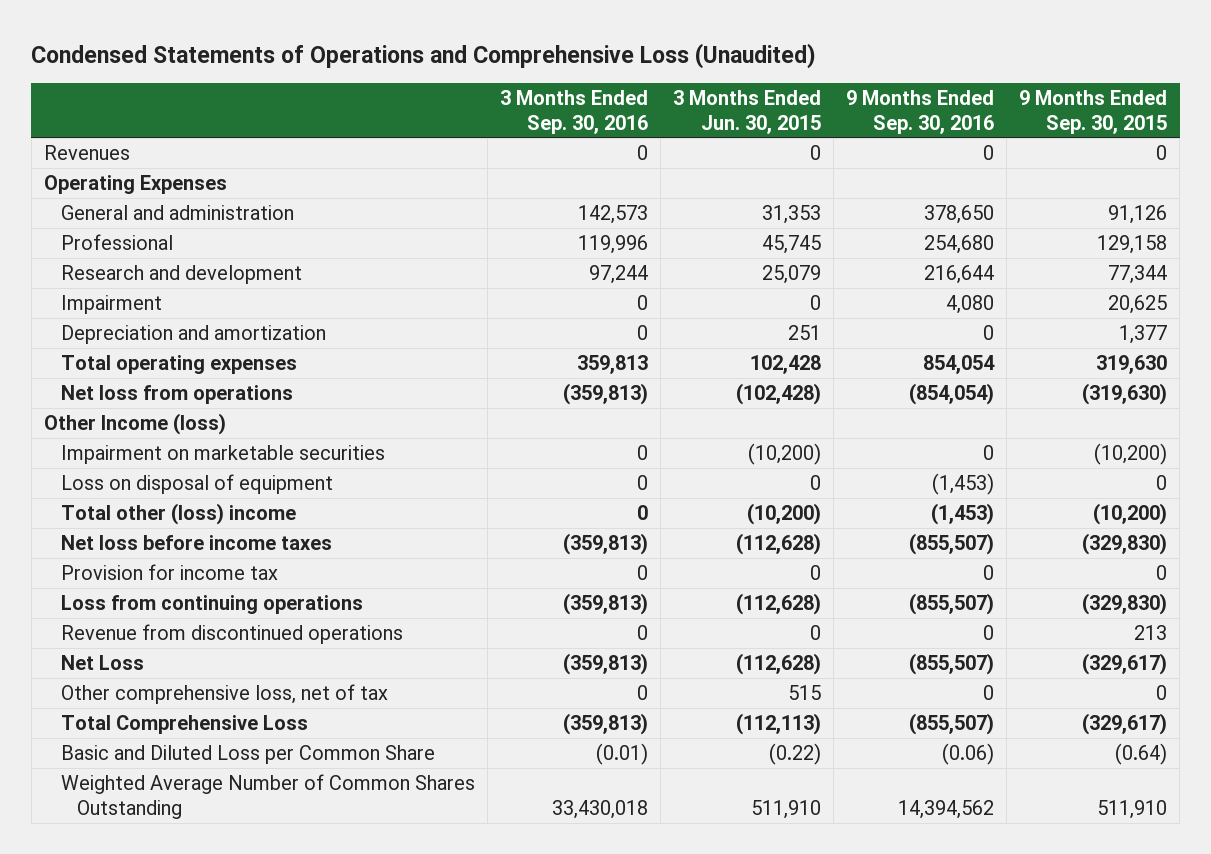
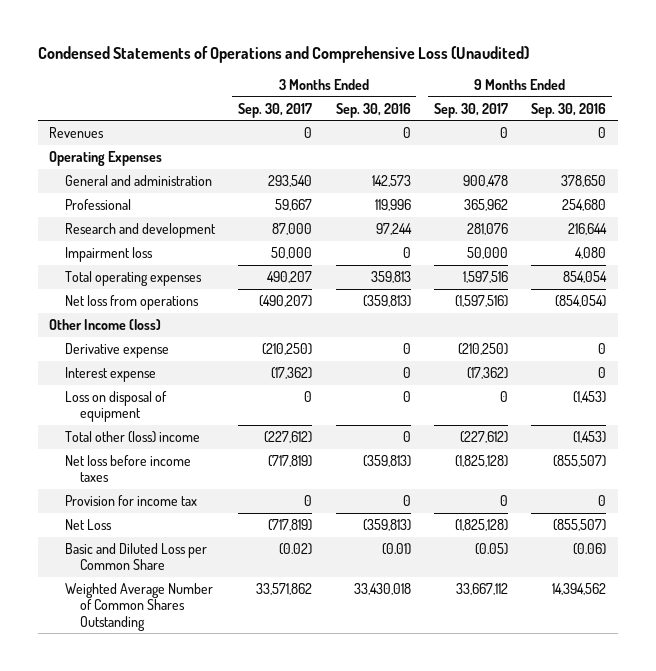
[672,89,821,134] 3 Months Ended Jun. 30, 2015 -> none
[1018,89,1167,134] 9 Months Ended Sep. 30, 2015 -> none
none -> [238,102,313,118] Sep. 30, 2017
none -> [433,102,508,118] Sep. 30, 2017
[60,325,326,345] Depreciation and amortization -> none
[60,295,162,315] Impairment -> [64,246,153,262] Impairment loss
[60,445,385,465] Impairment on marketable securities -> none
none -> [64,342,169,358] Derivative expense
none -> [64,366,156,382] Interest expense
[60,595,363,615] Loss from continuing operations -> none
[60,624,403,645] Revenue from discontinued operations -> none
[60,684,388,705] Other comprehensive loss, net of tax -> none
[60,715,308,735] Total Comprehensive Loss -> none

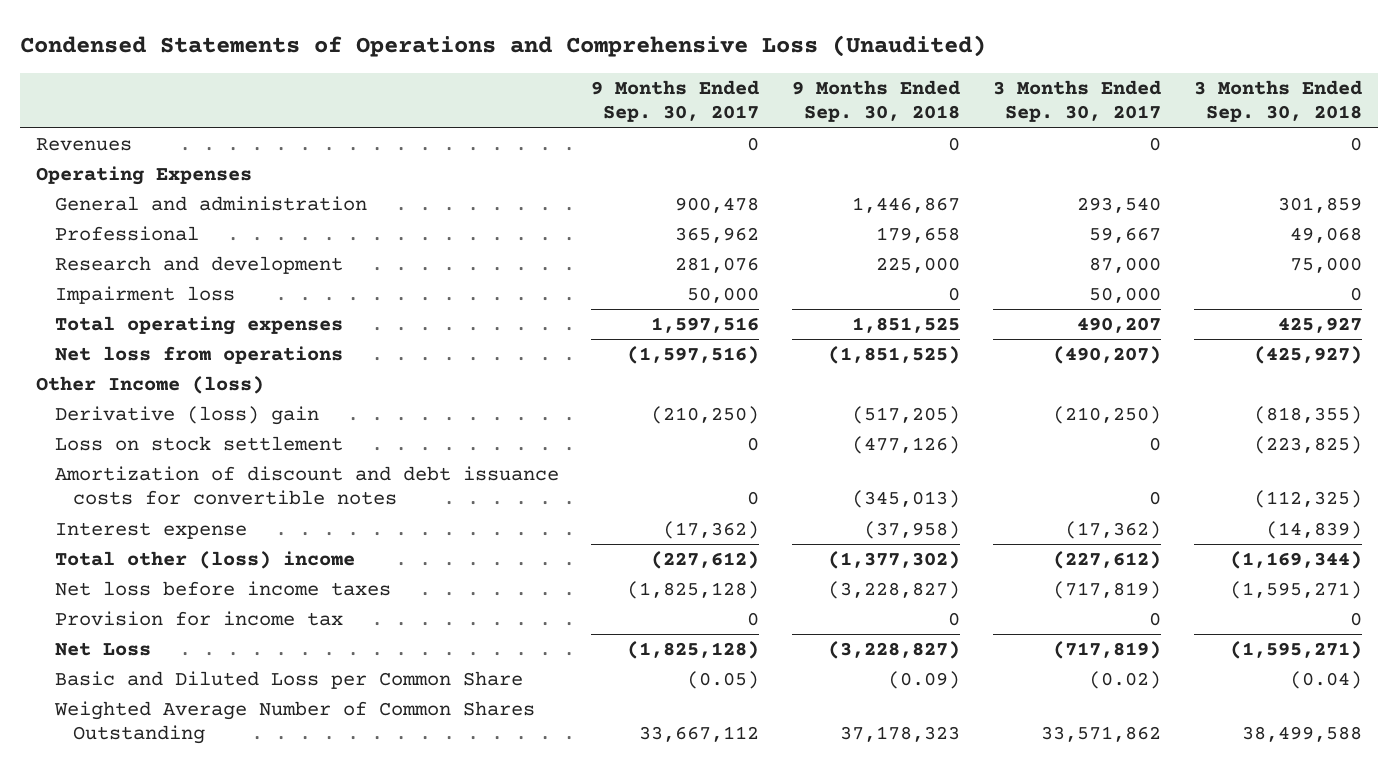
[335,102,411,118] Sep. 30, 2016 -> none
[531,102,607,118] Sep. 30, 2016 -> none
none -> [792,80,961,123] 9 Months Ended Sep. 30, 2018
none -> [1193,80,1362,123] 3 Months Ended Sep. 30, 2018
[64,342,169,358] Derivative expense -> [54,406,319,426] Derivative (loss) gain
none -> [54,436,343,452] Loss on stock settlement
none -> [54,466,559,506] Amortization of discount and debt issuance costs for convertible notes
[64,390,167,423] Loss on disposal of equipment -> none

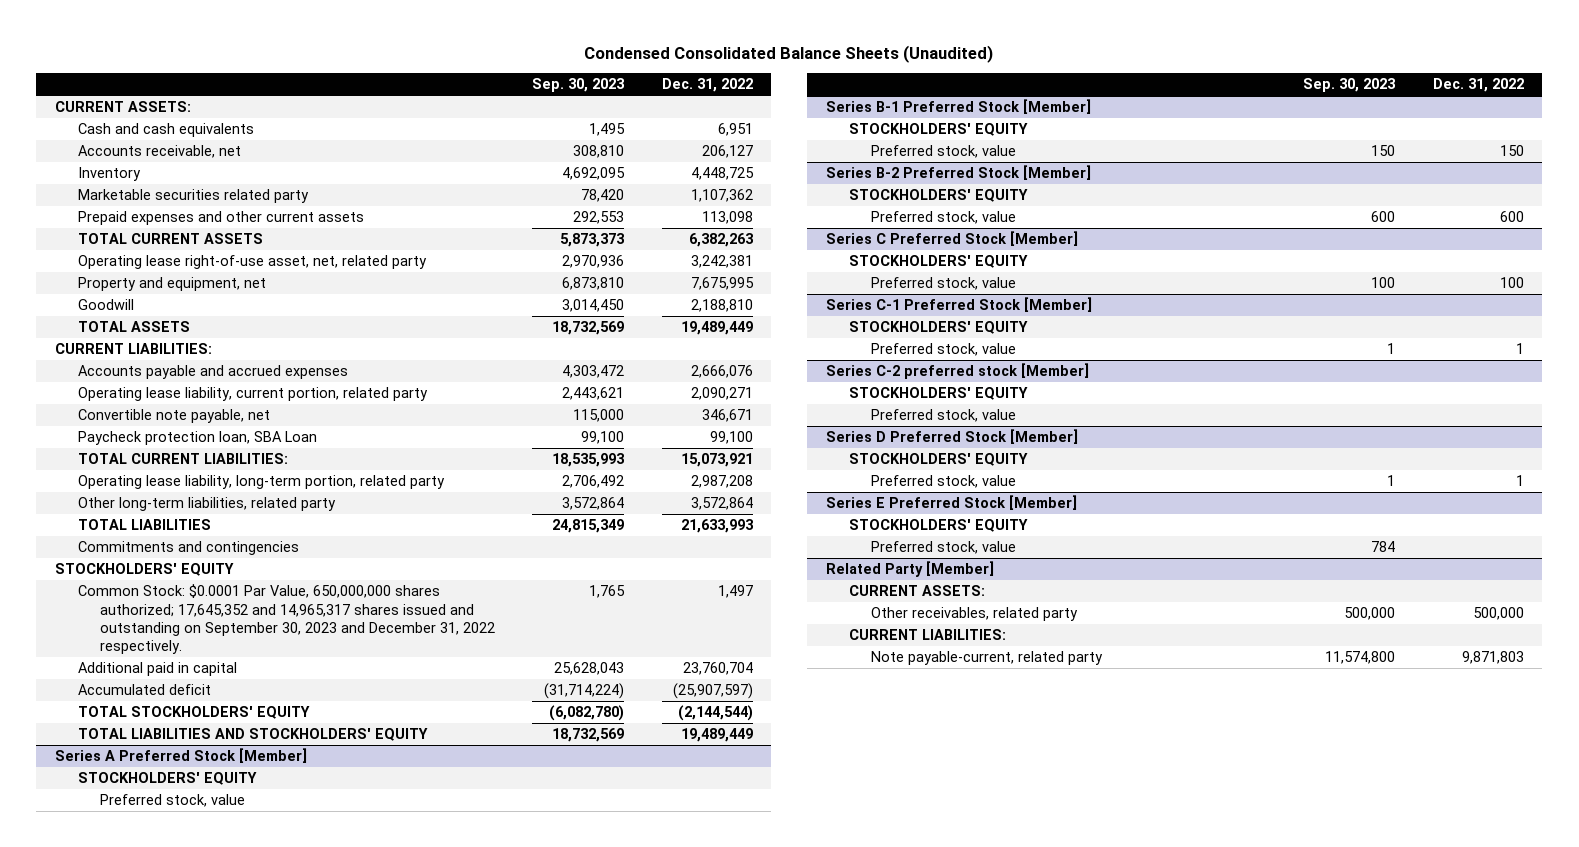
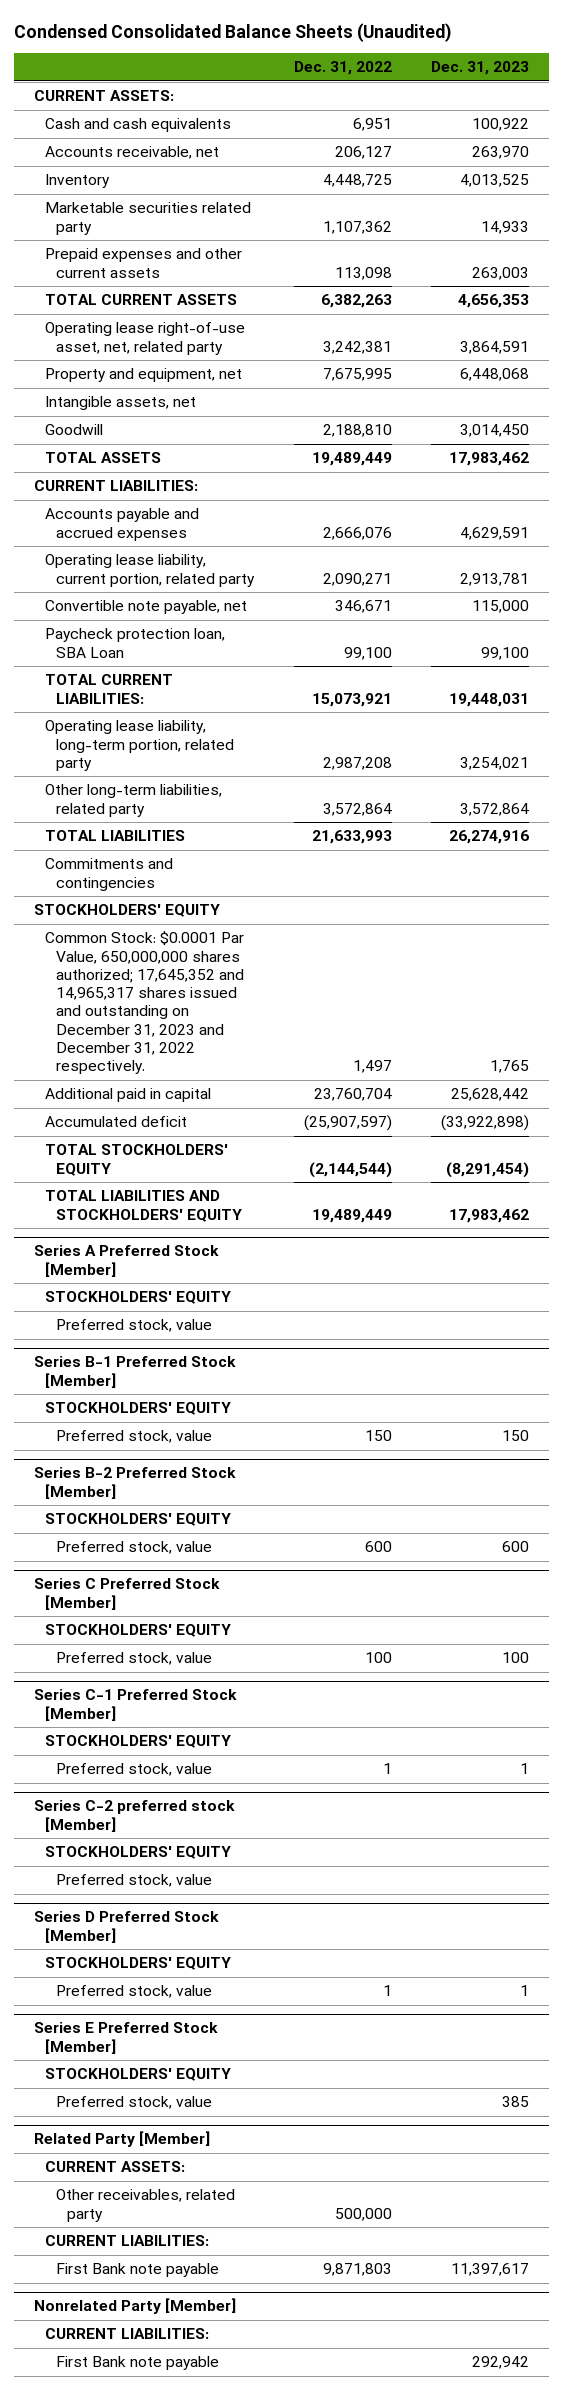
[532,78,626,93] Sep. 30, 2023 -> none
none -> [431,61,530,76] Dec. 31, 2023
none -> [44,396,196,411] Intangible assets, net
[77,584,496,655] Common Stock: $0.0001 Par Value, 650,000,000 shares authorized; 17,645,352 and 14,965,317 shares issued and outstanding on September 30, 2023 and December 31, 2022 respectively. -> [44,931,244,1075] Common Stock: $0.0001 Par Value, 650,000,000 shares authorized; 17,645,352 and 14,965,317 shares issued and outstanding on December 31, 2023 and December 31, 2022 respectively.
[871,651,1104,666] Note payable-current, related party -> [55,2263,219,2278] First Bank note payable
none -> [33,2298,236,2315] Nonrelated Party [Member]
none -> [44,2328,209,2340] CURRENT LIABILITIES:
none -> [55,2356,219,2371] First Bank note payable

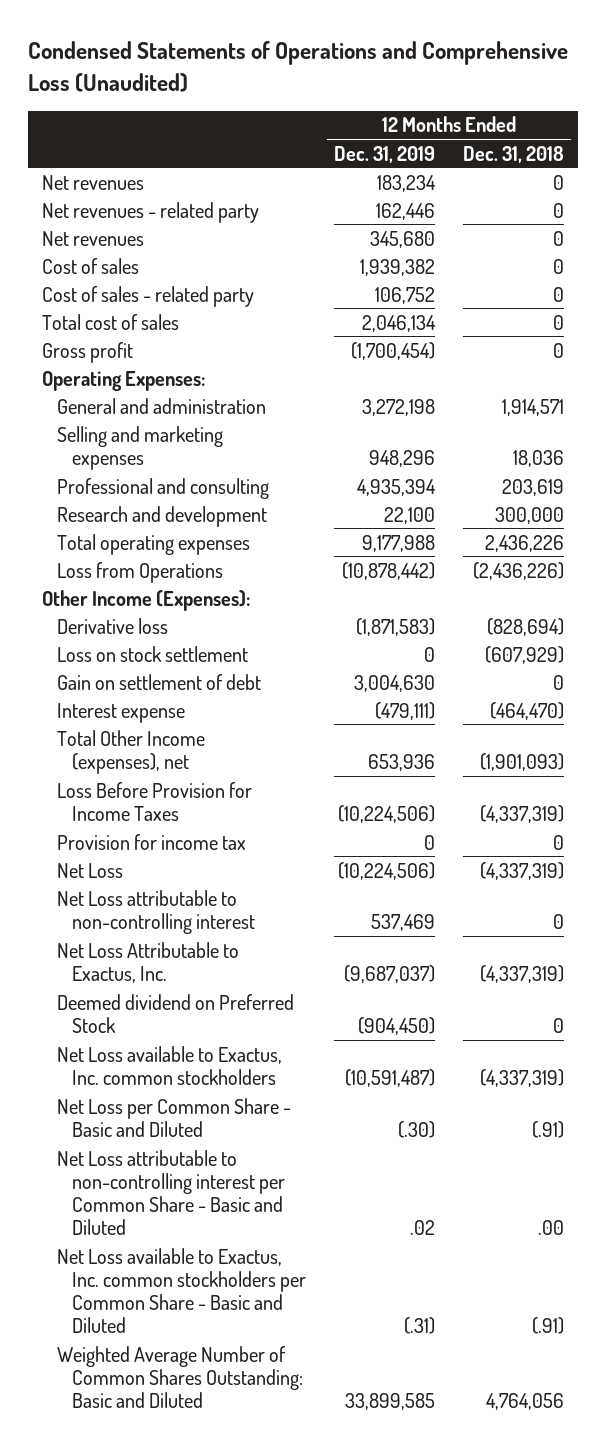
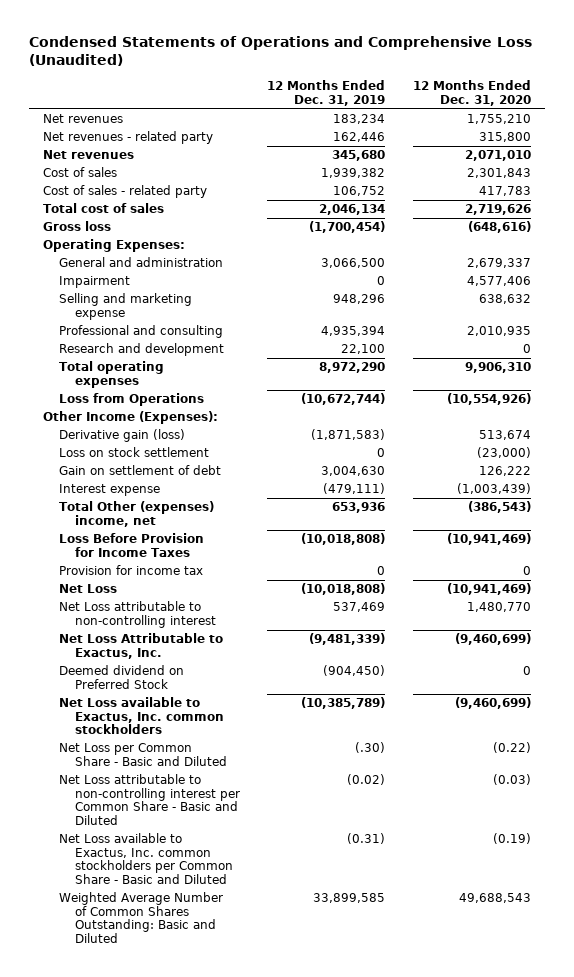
[463,145,565,163] Dec. 31, 2018 -> none
none -> [413,80,532,106] 12 Months Ended Dec. 31, 2020
[42,341,134,363] Gross profit -> [42,221,111,232] Gross loss
[362,398,436,416] 3,272,198 -> [321,258,386,269] 3,066,500
none -> [58,276,130,289] Impairment
[57,425,224,470] Selling and marketing expenses -> [58,293,192,320] Selling and marketing expense
[362,534,436,552] 9,177,988 -> [319,362,386,374] 8,972,290
[342,561,436,580] (10,878,442) -> [301,393,386,406] (10,672,744)
[57,617,169,634] Derivative loss -> [58,429,185,443] Derivative gain (loss)
[57,729,206,774] Total Other Income (expenses), net -> [58,501,214,527] Total Other (expenses) income, net
[338,804,436,823] (10,224,506) -> [301,533,386,546] (10,018,808)
[338,861,436,880] (10,224,506) -> [301,583,386,596] (10,018,808)
[344,964,436,983] (9,687,037) -> [309,633,386,646] (9,481,339)
[345,1068,436,1087] (10,591,487) -> [301,697,386,710] (10,385,789)
[410,1220,436,1236] .02 -> [347,774,386,786] (0.02)
[404,1317,436,1335] (.31) -> [347,833,386,845] (0.31)

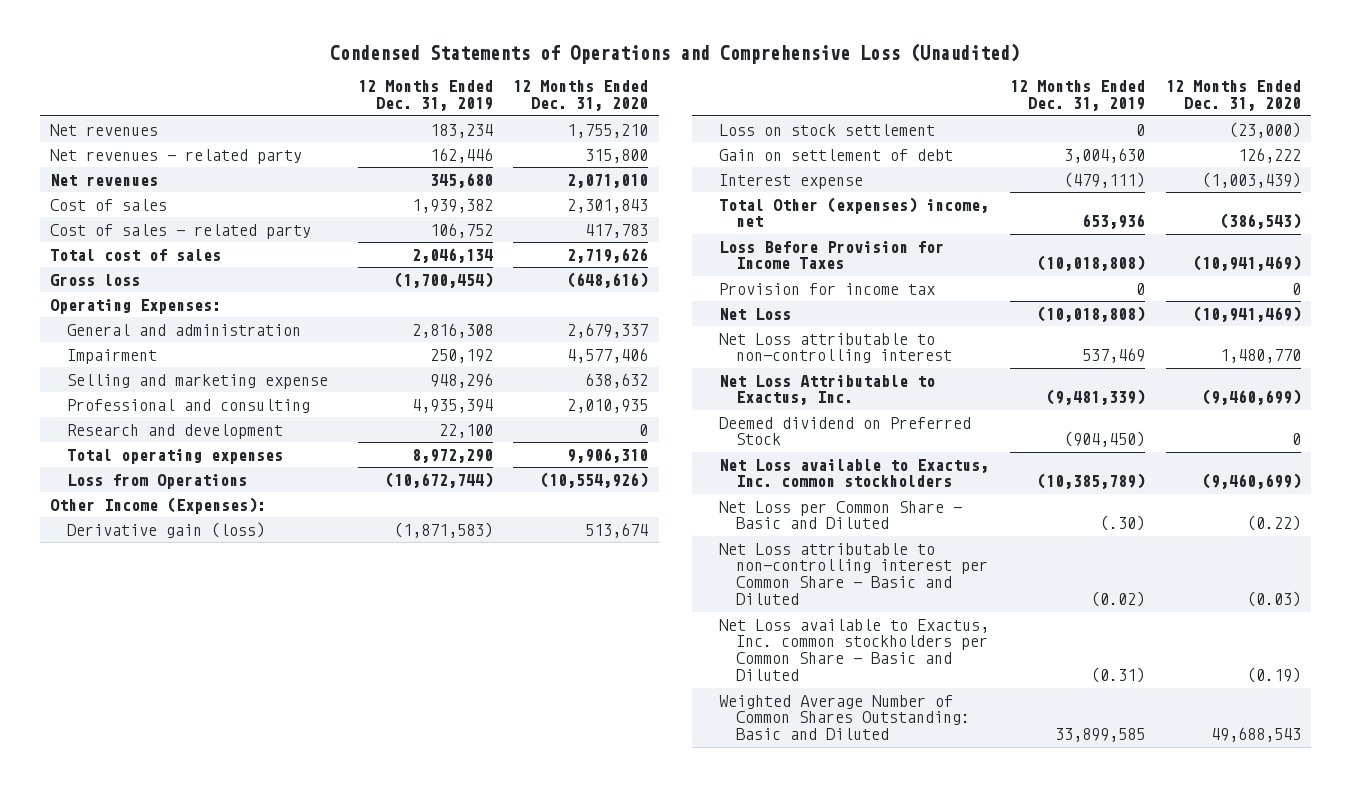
[321,258,386,269] 3,066,500 -> [411,322,493,338] 2,816,308
[377,276,386,286] 0 -> [429,348,493,363] 250,192

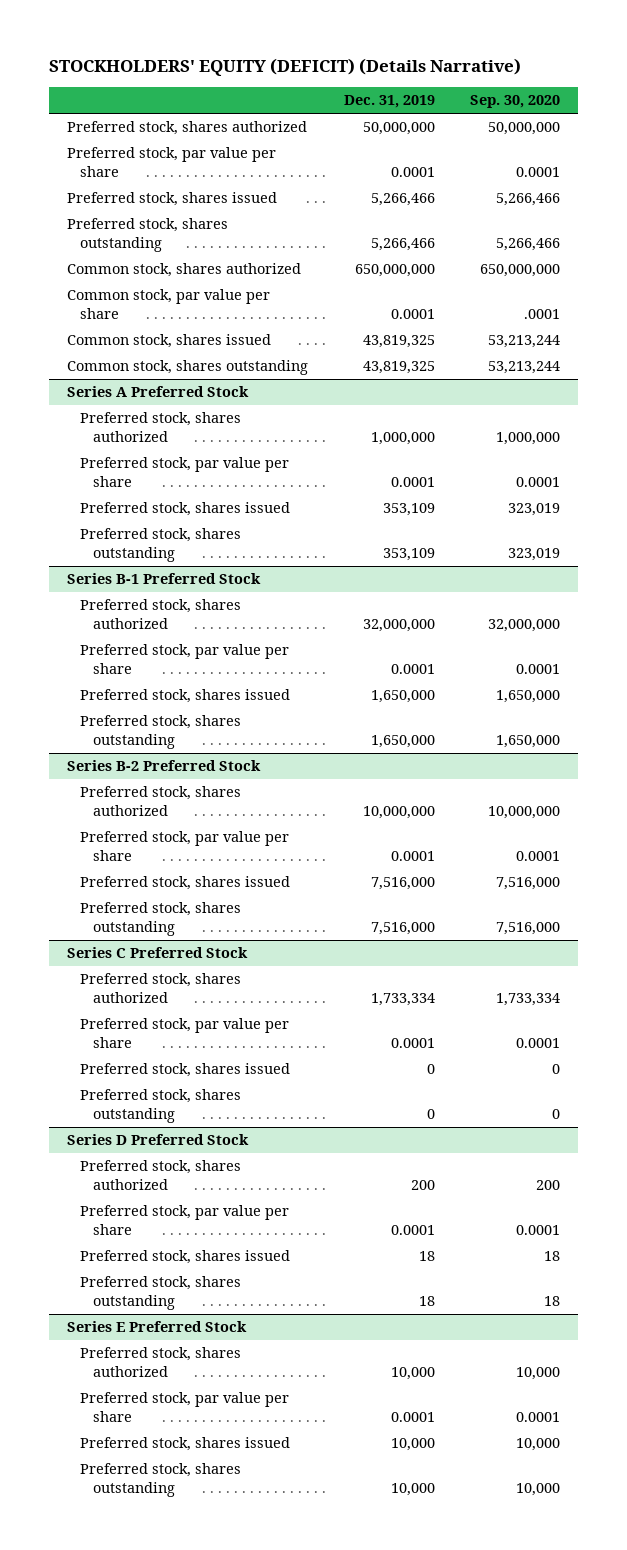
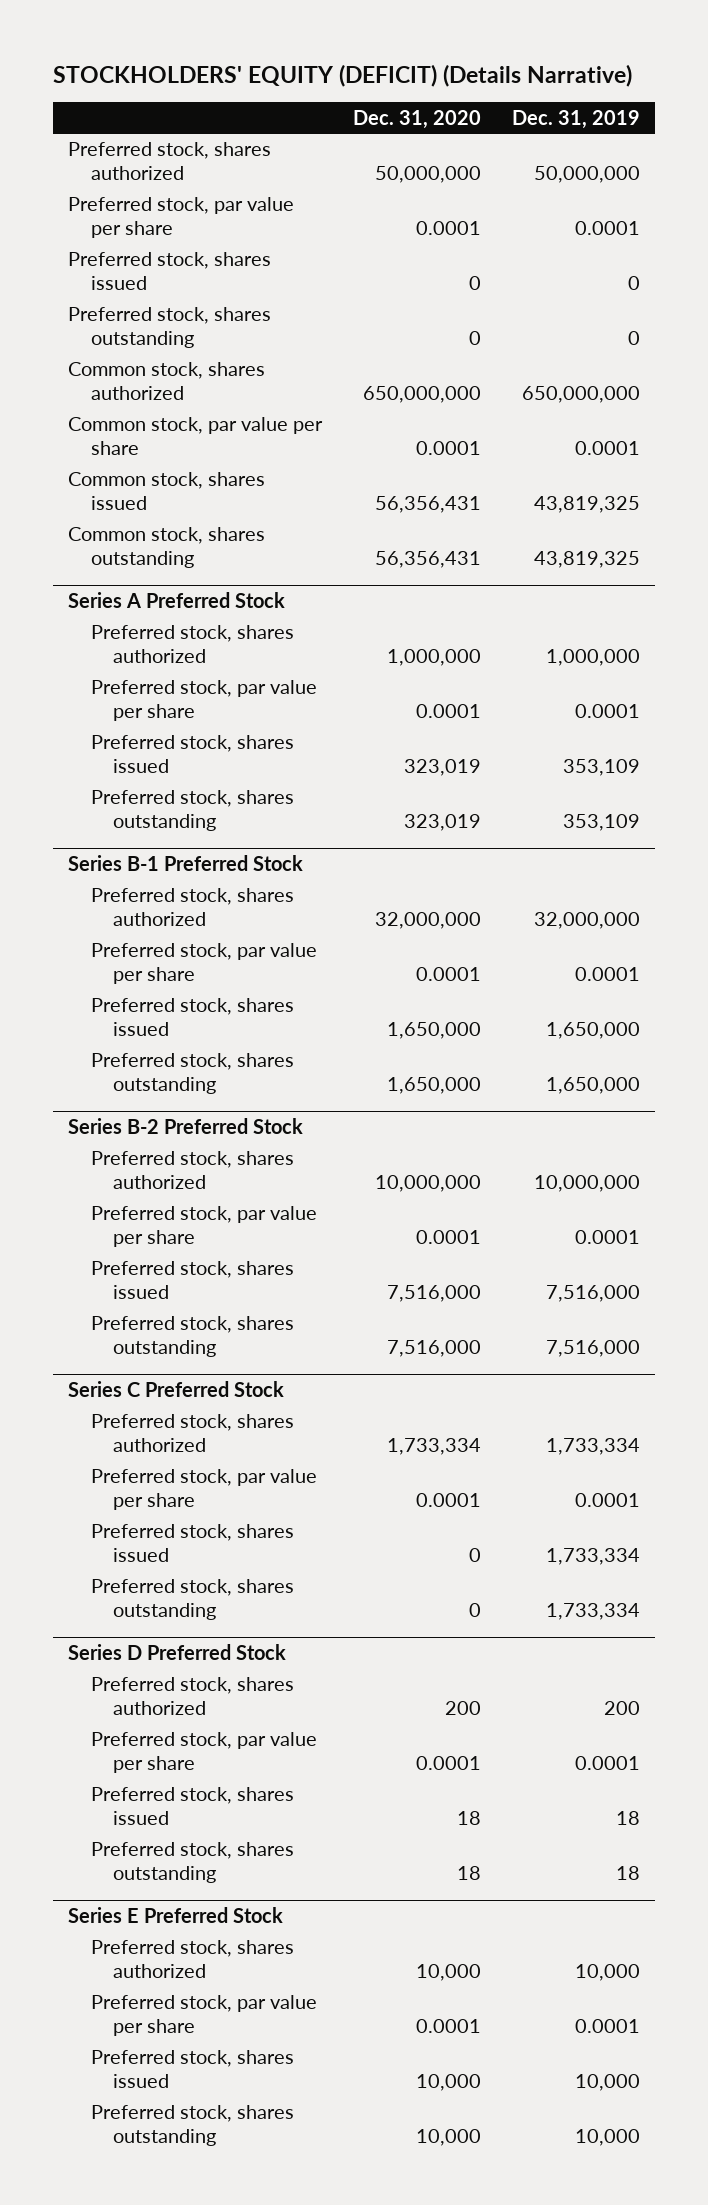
[470,95,561,109] Sep. 30, 2020 -> none
none -> [353,109,482,129] Dec. 31, 2020
[370,193,435,207] 5,266,466 -> [627,276,640,291] 0
[370,237,435,251] 5,266,466 -> [627,331,640,346] 0
[426,1064,435,1075] 0 -> [545,1548,640,1566] 1,733,334
[426,1108,435,1119] 0 -> [545,1603,640,1621] 1,733,334

